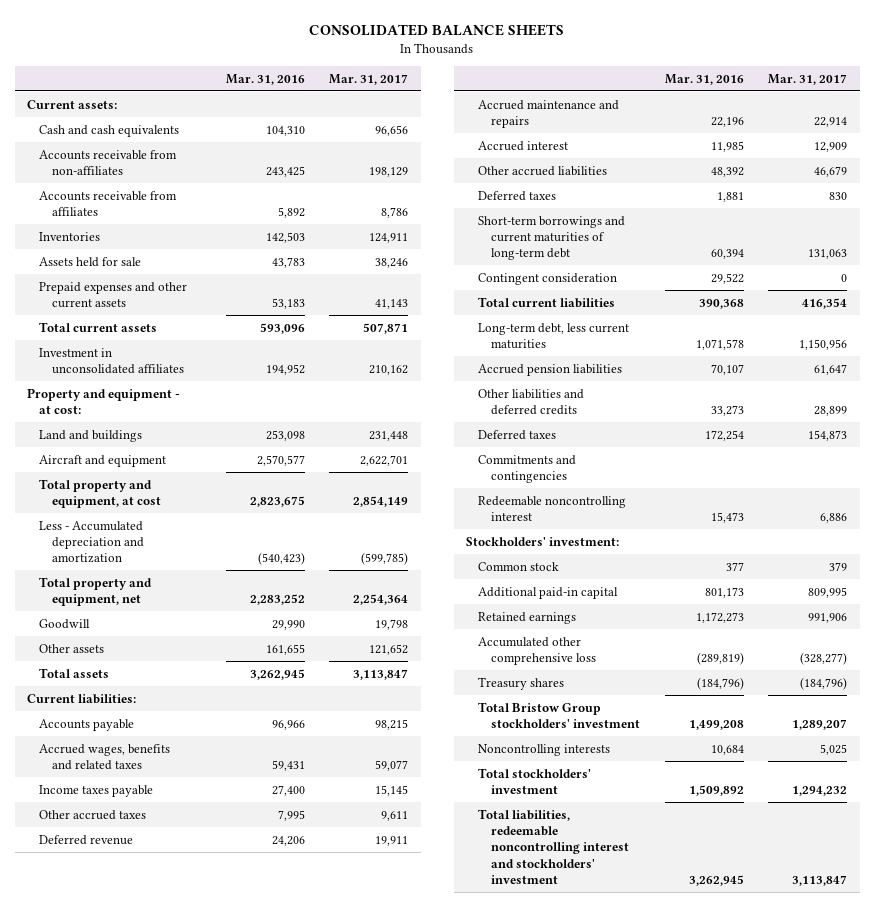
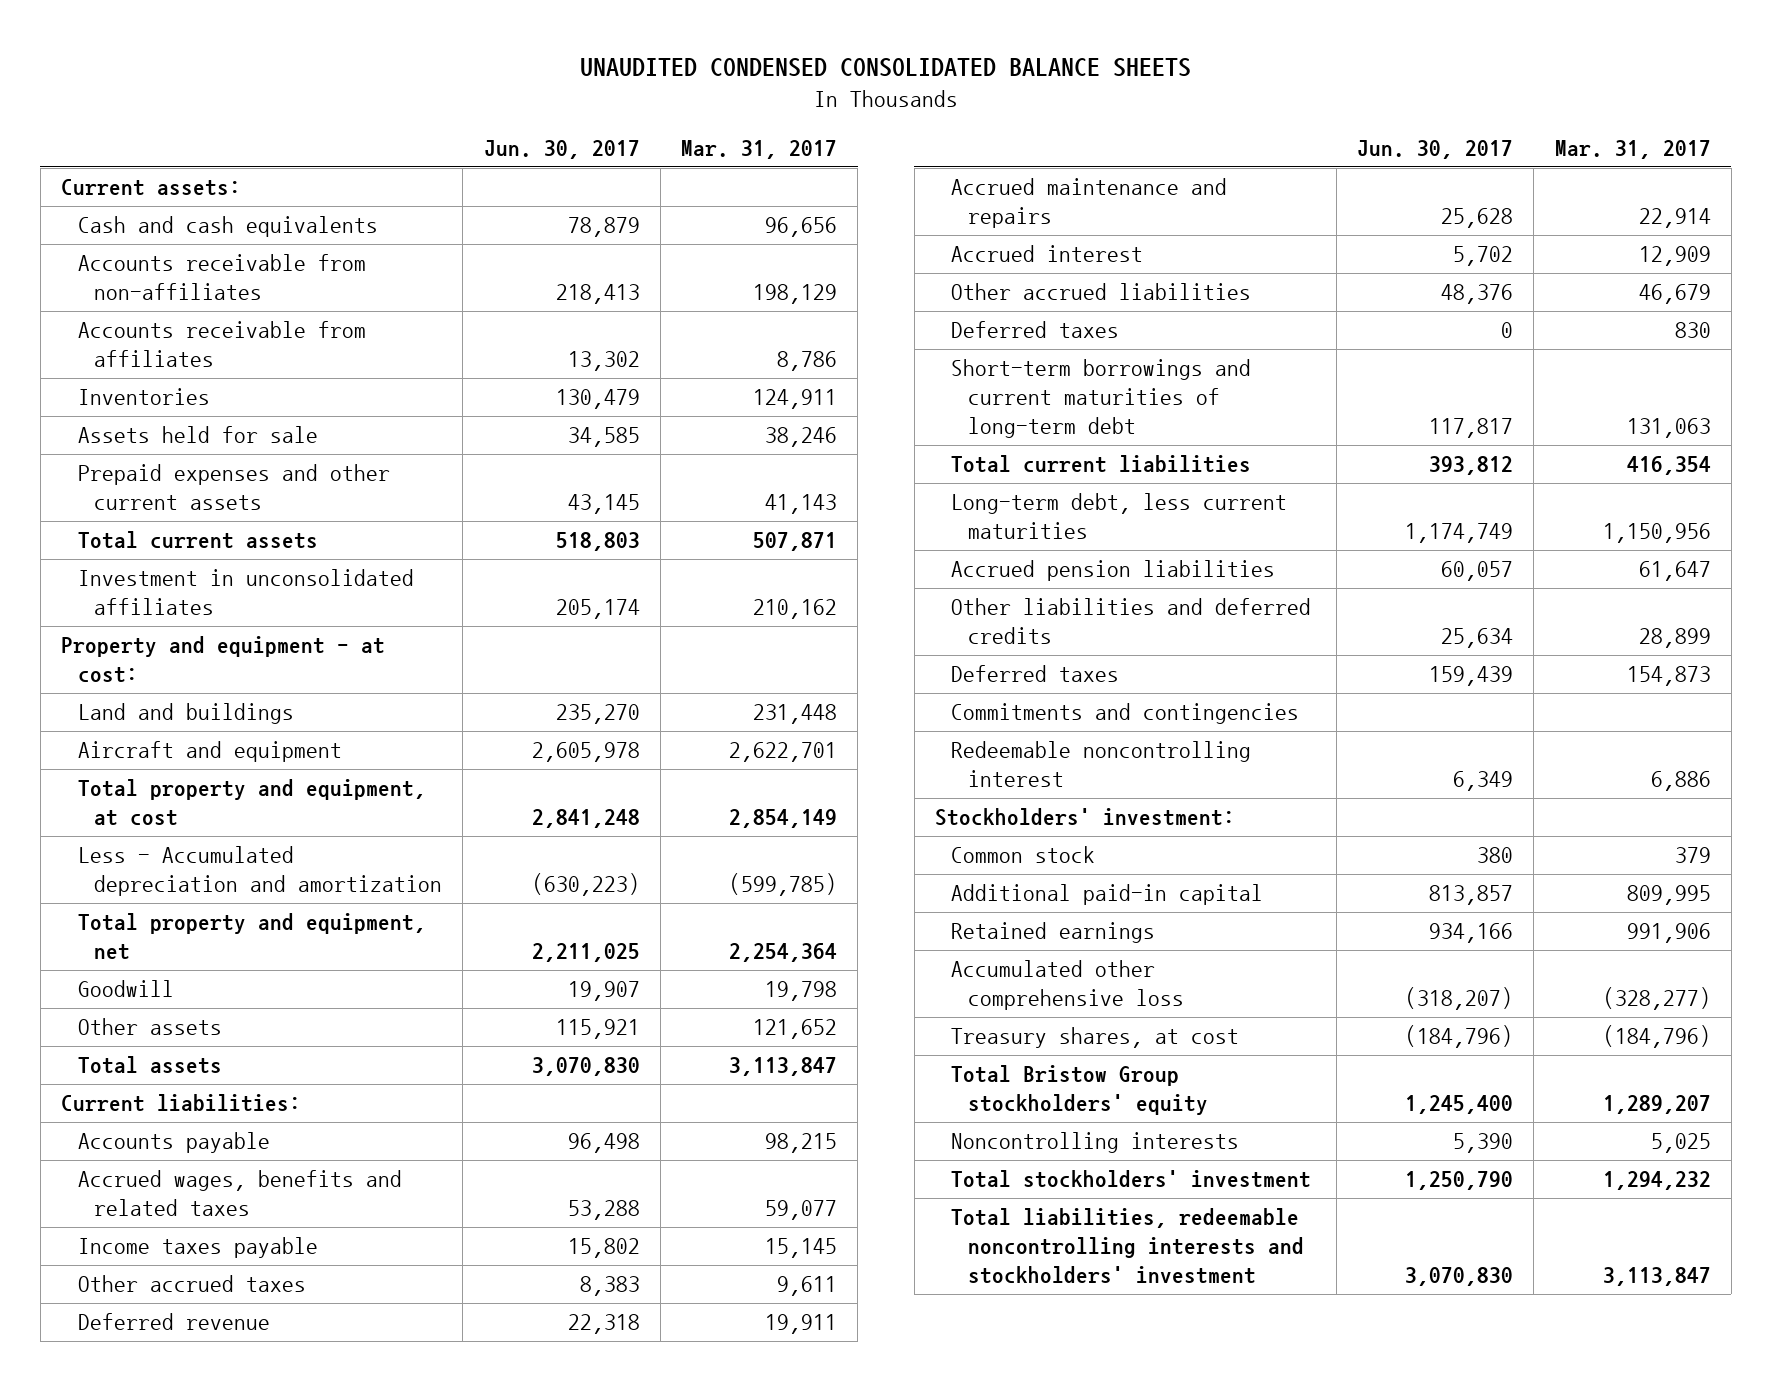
[309,24,565,37] CONSOLIDATED BALANCE SHEETS -> [579,58,1191,78] UNAUDITED CONDENSED CONSOLIDATED BALANCE SHEETS
[225,73,305,85] Mar. 31, 2016 -> none
none -> [483,139,640,159] Jun. 30, 2017
[478,272,618,285] Contingent consideration -> none
[478,676,565,690] Treasury shares -> [951,1027,1240,1049] Treasury shares, at cost
[478,701,640,729] Total Bristow Group stockholders' investment -> [951,1065,1208,1116] Total Bristow Group stockholders' equity
[478,808,629,884] Total liabilities, redeemable noncontrolling interest and stockholders' investment -> [951,1208,1304,1285] Total liabilities, redeemable noncontrolling interests and stockholders' investment

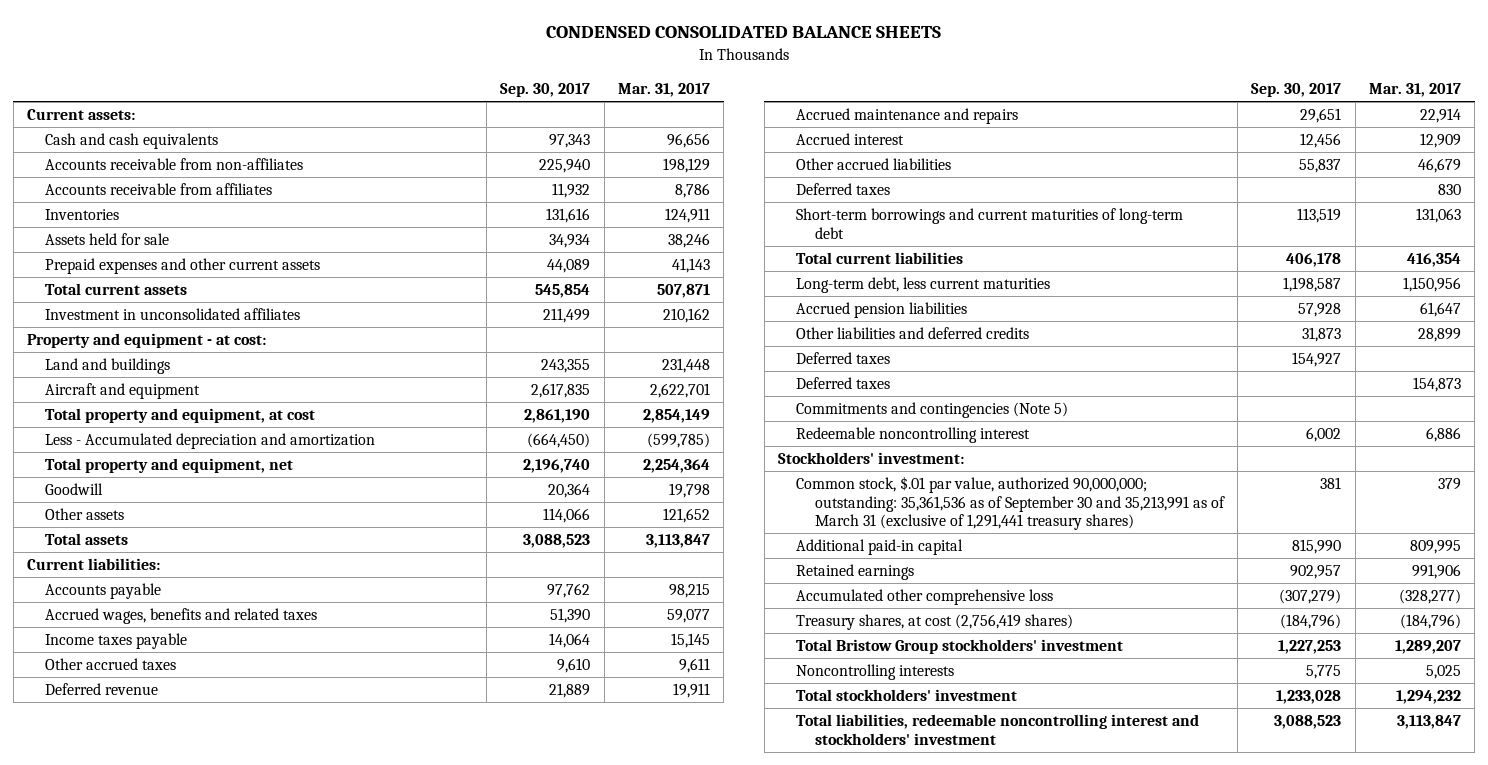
[579,58,1191,78] UNAUDITED CONDENSED CONSOLIDATED BALANCE SHEETS -> [546,26,942,39] CONDENSED CONSOLIDATED BALANCE SHEETS
[483,139,640,159] Jun. 30, 2017 -> none
none -> [500,83,591,98] Sep. 30, 2017
none -> [796,352,891,365] Deferred taxes
[951,703,1300,725] Commitments and contingencies -> [796,402,1069,419] Commitments and contingencies (Note 5)
[951,846,1096,864] Common stock -> [796,476,1225,531] Common stock, $.01 par value, authorized 90,000,000; outstanding: 35,361,536 as of September 30 and 35,213,991 as of March 31 (exclusive of 1,291,441 treasury shares)
[951,1027,1240,1049] Treasury shares, at cost -> [796,614,1074,631] Treasury shares, at cost (2,756,419 shares)
[951,1065,1208,1116] Total Bristow Group stockholders' equity -> [796,639,1124,655] Total Bristow Group stockholders' investment
[951,1208,1304,1285] Total liabilities, redeemable noncontrolling interests and stockholders' investment -> [796,714,1200,745] Total liabilities, redeemable noncontrolling interest and stockholders' investment

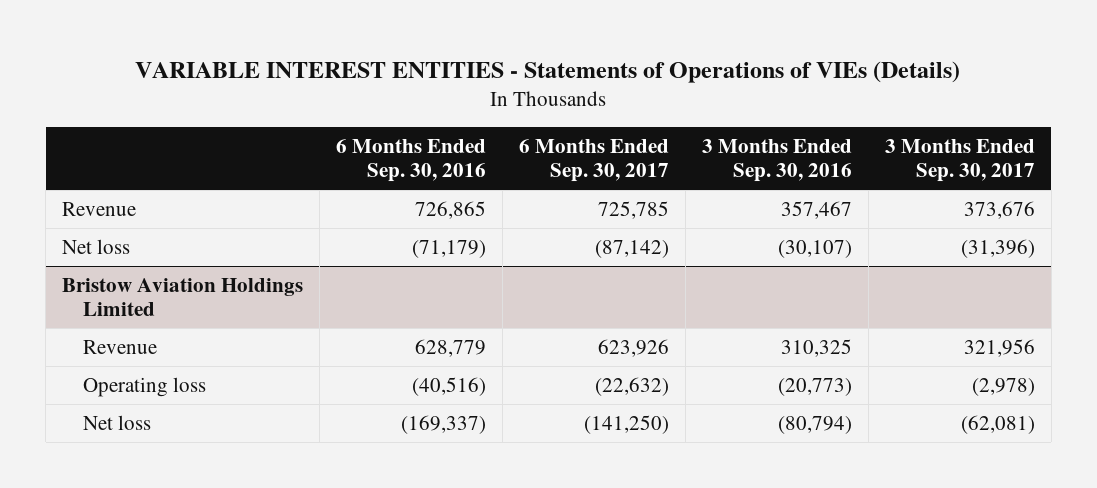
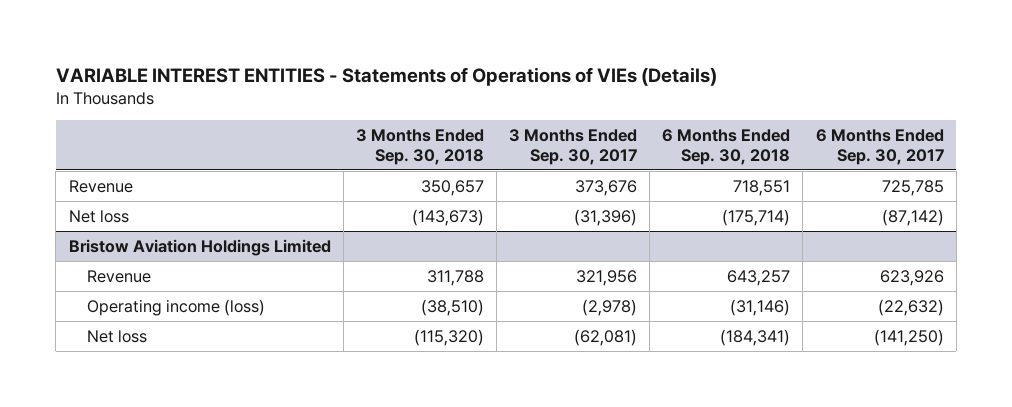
[335,139,486,183] 6 Months Ended Sep. 30, 2016 -> none
[701,139,852,183] 3 Months Ended Sep. 30, 2016 -> none
none -> [355,129,484,165] 3 Months Ended Sep. 30, 2018
none -> [662,129,791,165] 6 Months Ended Sep. 30, 2018
[82,376,206,397] Operating loss -> [87,298,266,316] Operating income (loss)

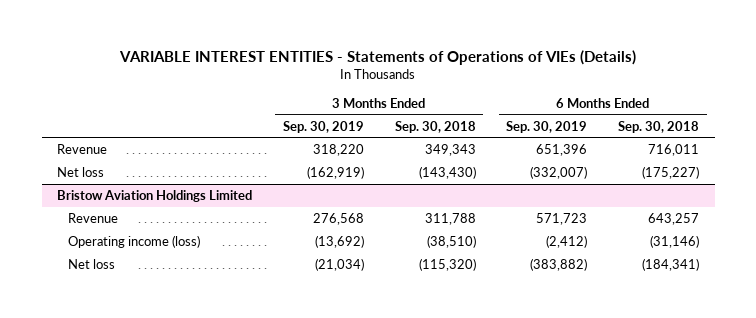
[509,129,638,165] 3 Months Ended Sep. 30, 2017 -> none
[815,129,944,165] 6 Months Ended Sep. 30, 2017 -> none
none -> [282,120,364,133] Sep. 30, 2019
none -> [506,120,588,133] Sep. 30, 2019
[420,179,484,196] 350,657 -> [424,144,476,157] 349,343
[733,179,791,196] 718,551 -> [648,144,700,157] 716,011
[411,208,484,226] (143,673) -> [418,166,476,180] (143,430)
[722,208,791,226] (175,714) -> [642,166,700,180] (175,227)

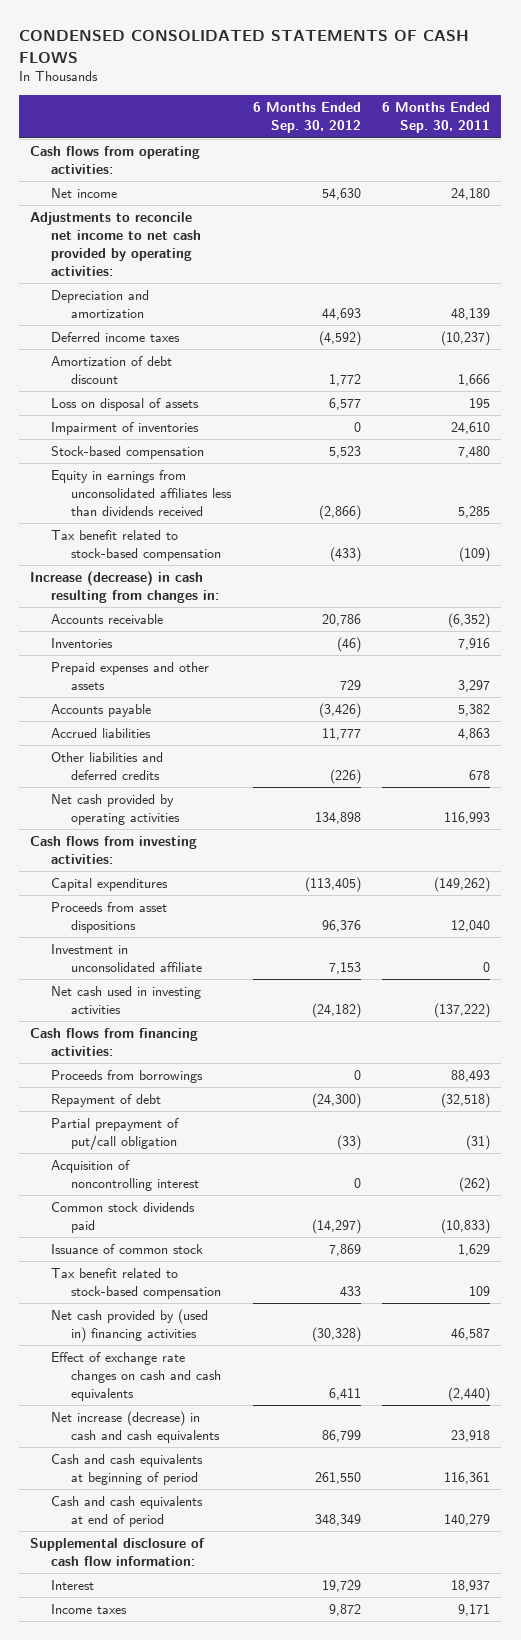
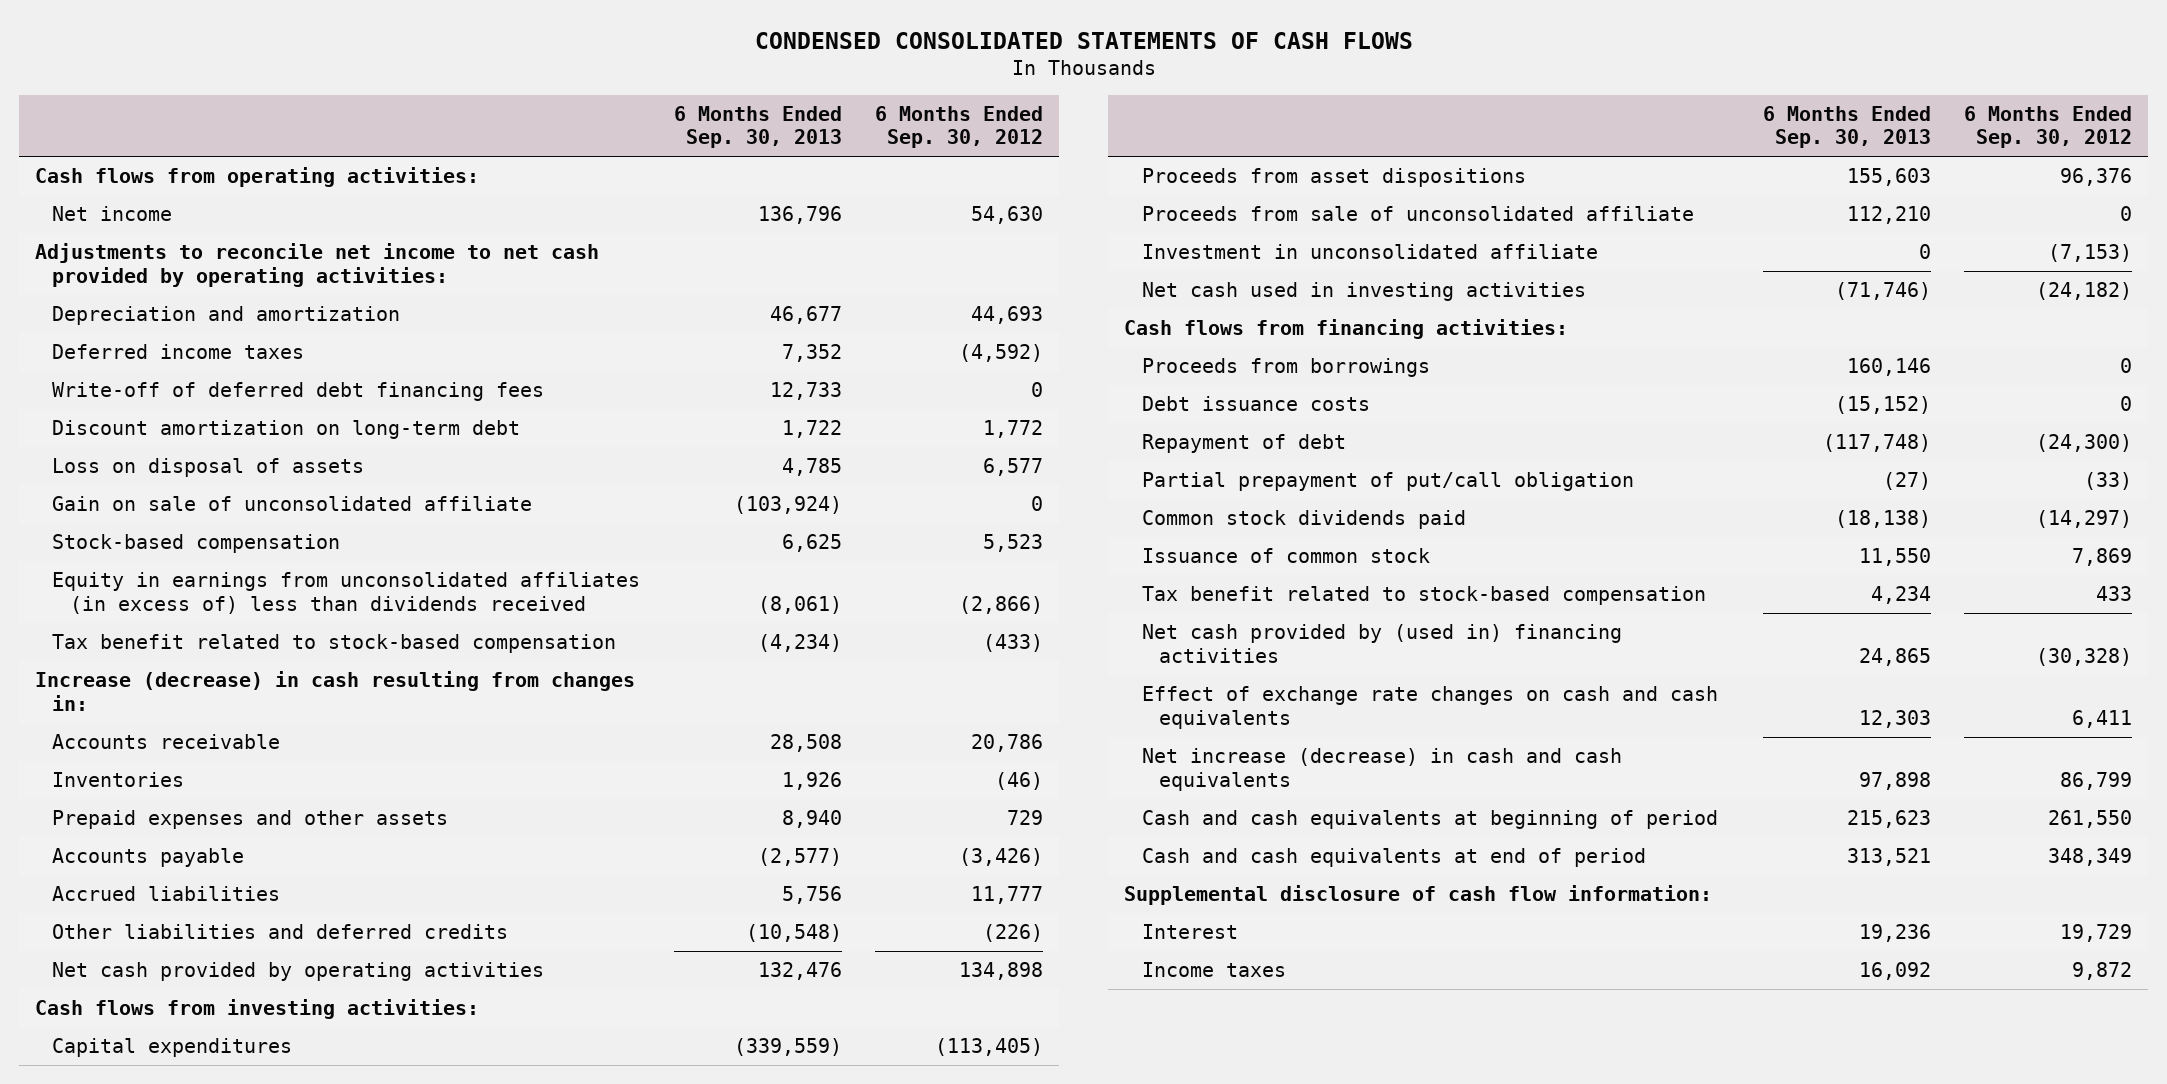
[382,102,491,134] 6 Months Ended Sep. 30, 2011 -> none
none -> [673,105,842,149] 6 Months Ended Sep. 30, 2013
none -> [52,382,545,402] Write-off of deferred debt financing fees
[50,356,172,384] Amortization of debt discount -> [52,420,521,440] Discount amortization on long-term debt
[50,422,199,436] Impairment of inventories -> none
none -> [52,496,533,512] Gain on sale of unconsolidated affiliate
[50,470,233,516] Equity in earnings from unconsolidated affiliates less than dividends received -> [52,572,641,614] Equity in earnings from unconsolidated affiliates (in excess of) less than dividends received
none -> [1141,206,1694,222] Proceeds from sale of unconsolidated affiliate
[328,961,361,974] 7,153 -> [2047,244,2132,263] (7,153)
none -> [1141,396,1370,412] Debt issuance costs
[50,1160,200,1191] Acquisition of noncontrolling interest -> none

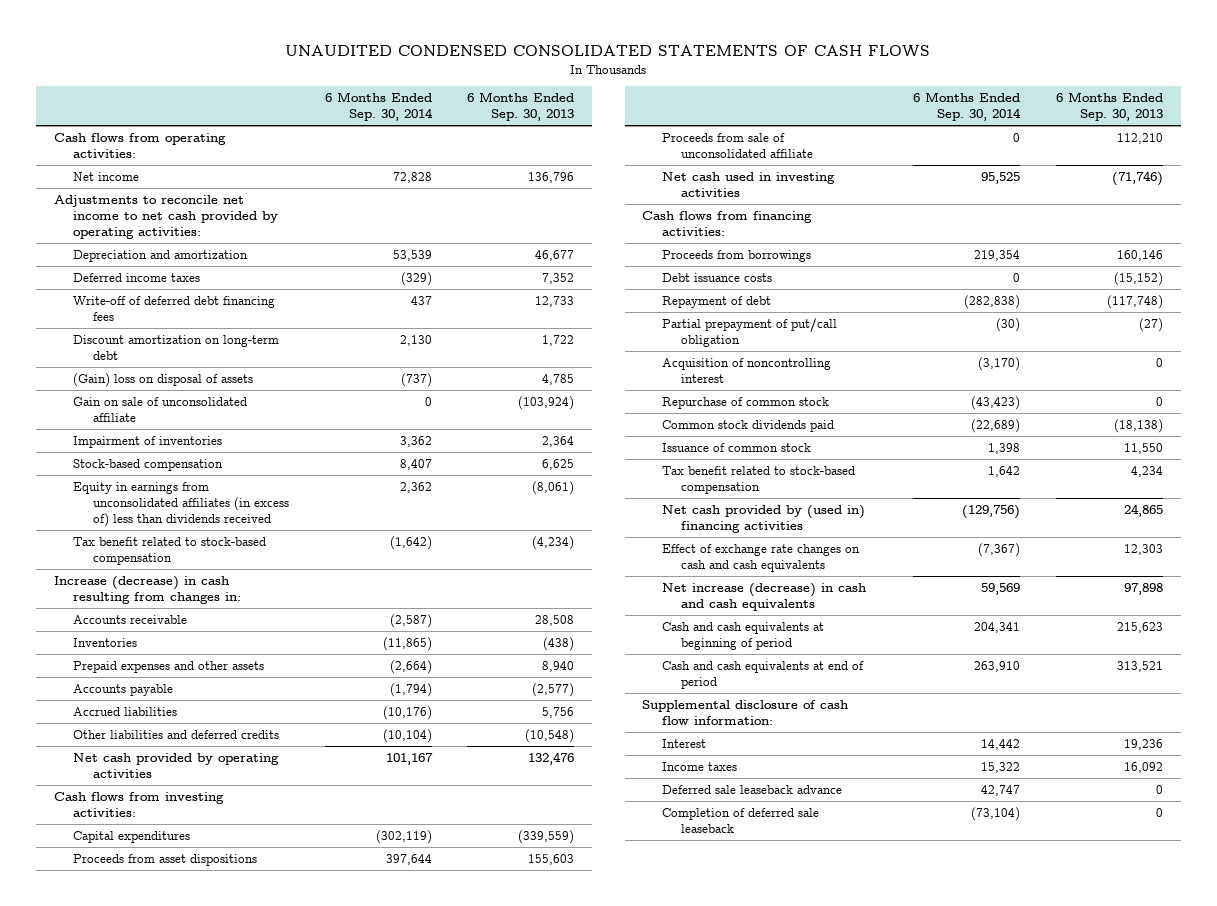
[754,31,1413,49] CONDENSED CONSOLIDATED STATEMENTS OF CASH FLOWS -> [285,45,931,58] UNAUDITED CONDENSED CONSOLIDATED STATEMENTS OF CASH FLOWS
[874,105,1043,149] 6 Months Ended Sep. 30, 2012 -> none
none -> [324,92,433,122] 6 Months Ended Sep. 30, 2014
[52,458,365,478] Loss on disposal of assets -> [73,372,254,387] (Gain) loss on disposal of assets
none -> [73,435,223,448] Impairment of inventories
[781,772,842,791] 1,926 -> [543,636,575,651] (438)
[1141,244,1598,260] Investment in unconsolidated affiliate -> none
none -> [661,357,831,384] Acquisition of noncontrolling interest
none -> [661,396,829,409] Repurchase of common stock
none -> [661,784,842,794] Deferred sale leaseback advance
none -> [661,807,819,834] Completion of deferred sale leaseback

